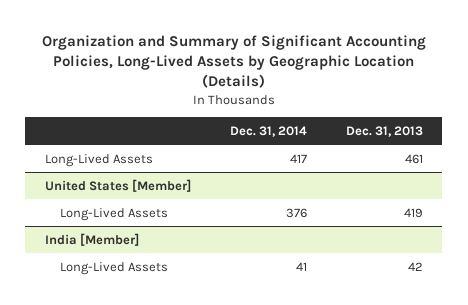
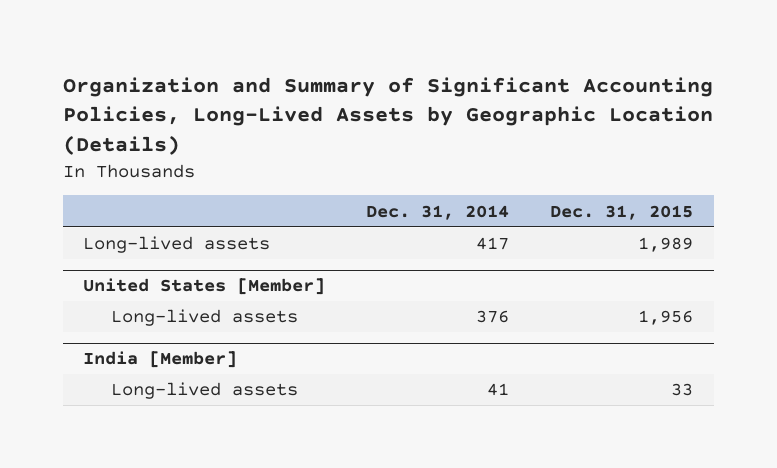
[345,125,423,137] Dec. 31, 2013 -> none
none -> [550,204,694,220] Dec. 31, 2015
[44,153,153,167] Long-Lived Assets -> [83,236,271,254] Long-lived assets
[59,207,168,221] Long-Lived Assets -> [110,309,298,327] Long-lived assets
[59,261,168,275] Long-Lived Assets -> [110,382,298,400] Long-lived assets

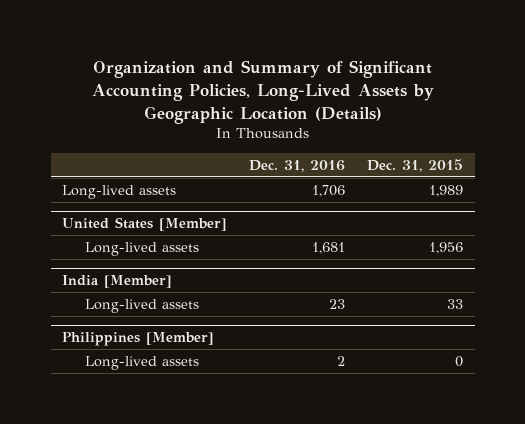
[366,204,510,220] Dec. 31, 2014 -> none
none -> [249,159,346,172] Dec. 31, 2016
none -> [61,332,214,347] Philippines [Member]
none -> [85,355,200,370] Long-lived assets

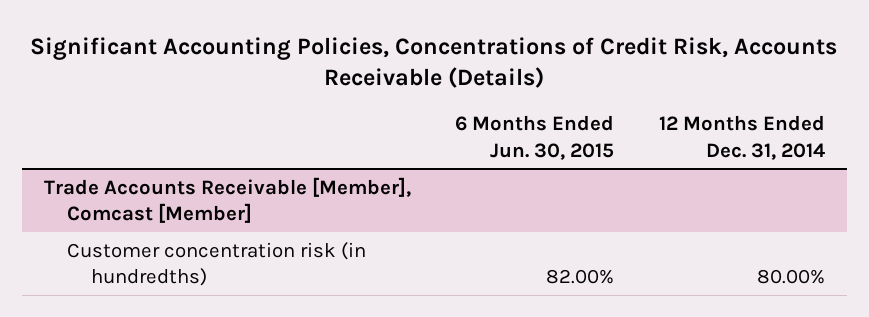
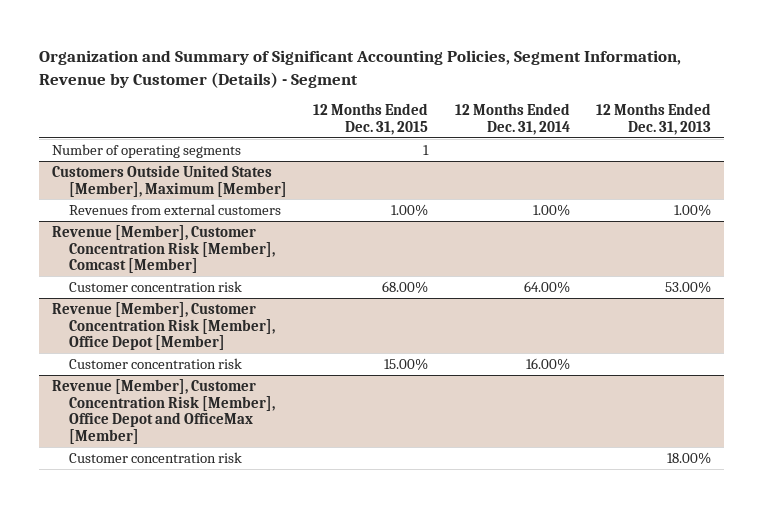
[30,36,838,89] Significant Accounting Policies, Concentrations of Credit Risk, Accounts Receivable (Details) -> [39,49,682,88] Organization and Summary of Significant Accounting Policies, Segment Information, Revenue by Customer (Details) - Segment
[455,115,615,160] 6 Months Ended Jun. 30, 2015 -> none
none -> [313,102,429,135] 12 Months Ended Dec. 31, 2015
none -> [596,102,712,135] 12 Months Ended Dec. 31, 2013
[44,176,412,224] Trade Accounts Receivable [Member], Comcast [Member] -> none
none -> [52,143,242,158] Number of operating segments
none -> [52,164,287,197] Customers Outside United States [Member], Maximum [Member]
none -> [68,203,281,215] Revenues from external customers
none -> [52,224,275,274] Revenue [Member], Customer Concentration Risk [Member], Comcast [Member]
[67,241,367,287] Customer concentration risk (in hundredths) -> [68,280,242,292] Customer concentration risk
[756,269,825,285] 80.00% -> [523,280,570,293] 64.00%
none -> [52,301,275,351] Revenue [Member], Customer Concentration Risk [Member], Office Depot [Member]
none -> [68,357,242,369] Customer concentration risk
none -> [52,378,275,445] Revenue [Member], Customer Concentration Risk [Member], Office Depot and OfficeMax [Member]
none -> [68,451,242,463] Customer concentration risk

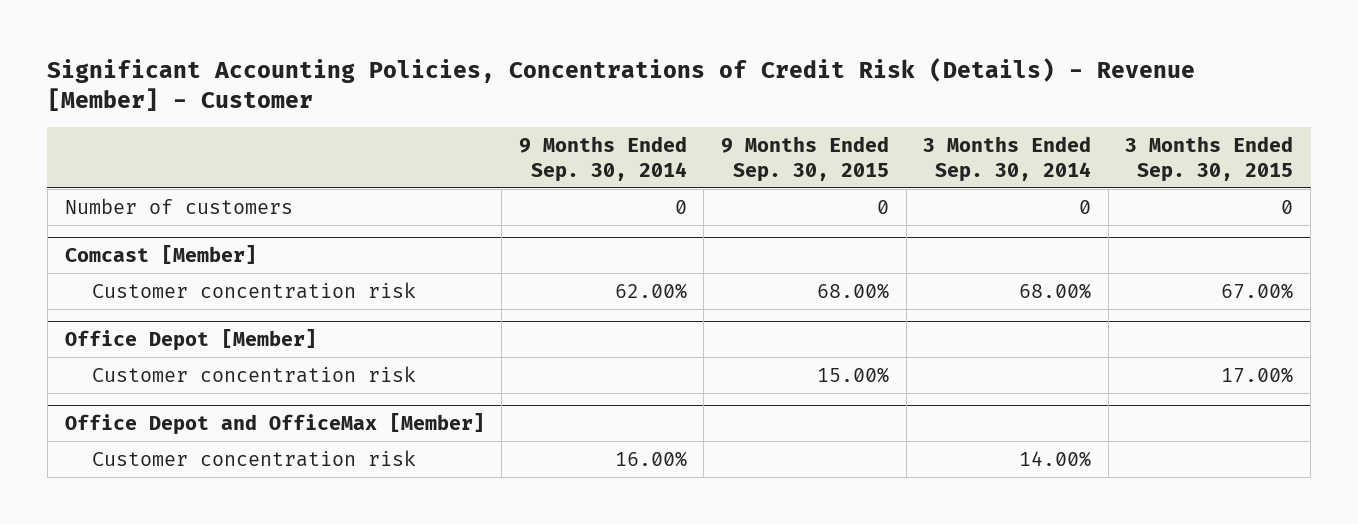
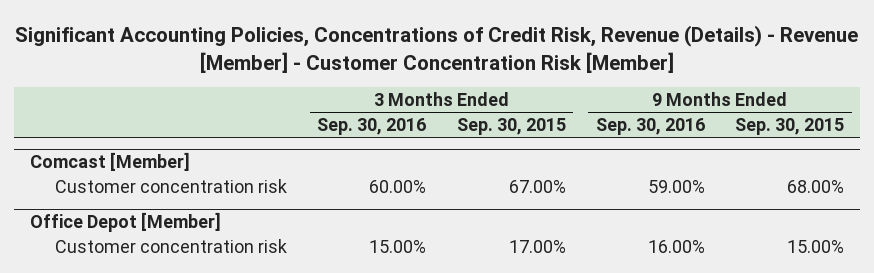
[47,57,1196,111] Significant Accounting Policies, Concentrations of Credit Risk (Details) - Revenue [Member] - Customer -> [14,25,858,73] Significant Accounting Policies, Concentrations of Credit Risk, Revenue (Details) - Revenue [Member] - Customer Concentration Risk [Member]
[518,135,687,182] 9 Months Ended Sep. 30, 2014 -> none
[923,135,1092,182] 3 Months Ended Sep. 30, 2014 -> none
none -> [317,118,427,136] Sep. 30, 2016
none -> [596,118,706,136] Sep. 30, 2016
[64,197,293,214] Number of customers -> none
[64,413,485,436] Office Depot and OfficeMax [Member] -> none
[91,449,416,467] Customer concentration risk -> none

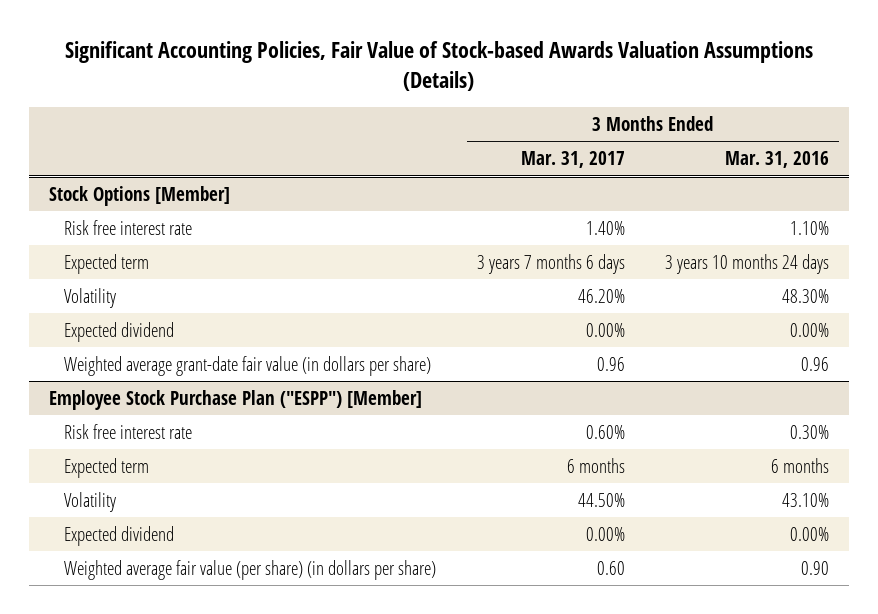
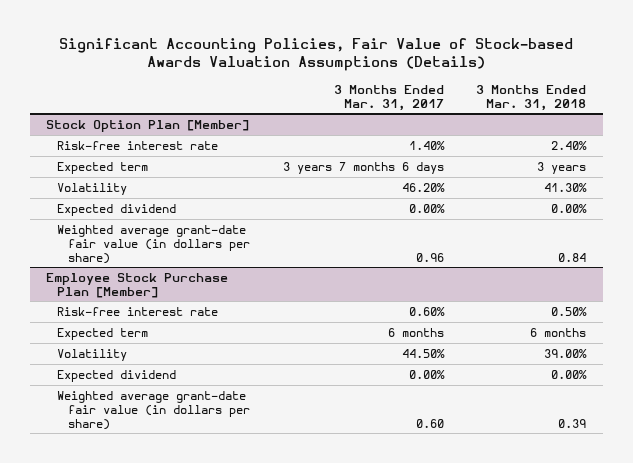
[725,151,830,169] Mar. 31, 2016 -> none
none -> [476,84,587,111] 3 Months Ended Mar. 31, 2018
[48,185,230,206] Stock Options [Member] -> [46,119,250,132] Stock Option Plan [Member]
[64,219,193,235] Risk free interest rate -> [57,140,219,150] Risk-free interest rate
[48,389,422,410] Employee Stock Purchase Plan ("ESPP") [Member] -> [46,272,229,298] Employee Stock Purchase Plan [Member]
[64,423,193,439] Risk free interest rate -> [57,306,219,316] Risk-free interest rate
[64,559,437,580] Weighted average fair value (per share) (in dollars per share) -> [57,390,251,430] Weighted average grant-date fair value (in dollars per share)

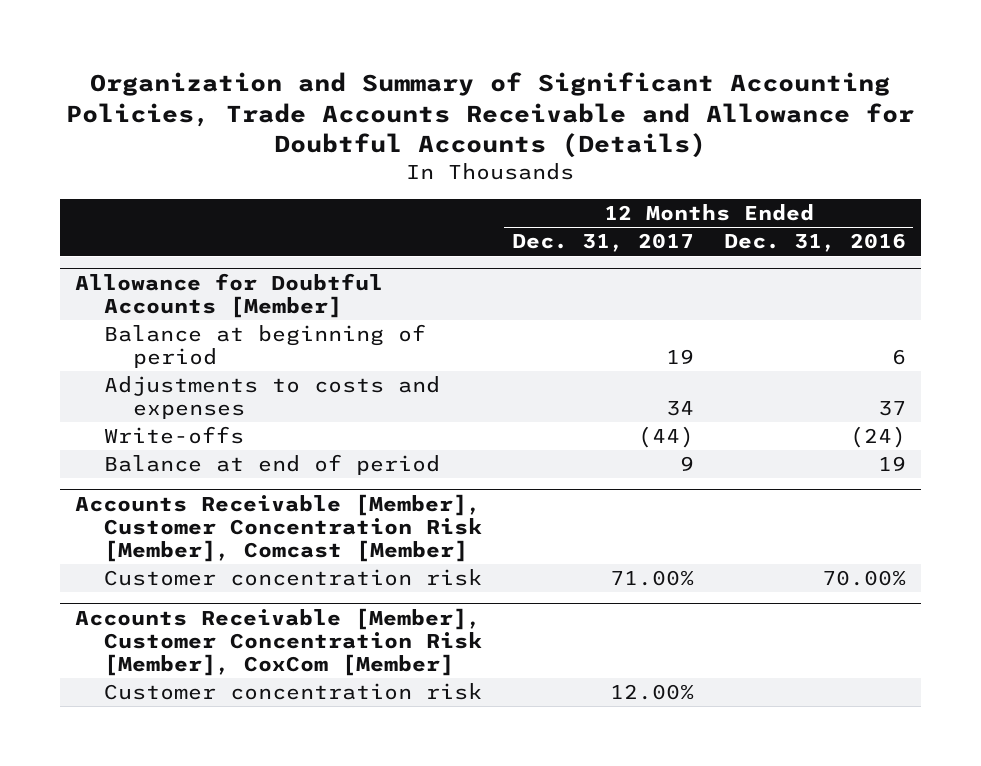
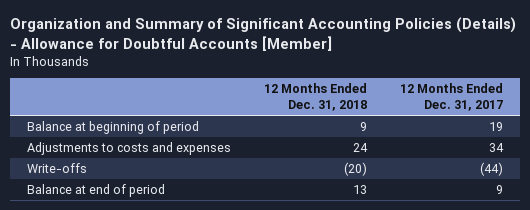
[66,71,915,159] Organization and Summary of Significant Accounting Policies, Trade Accounts Receivable and Allowance for Doubtful Accounts (Details) -> [10,17,517,51] Organization and Summary of Significant Accounting Policies (Details) - Allowance for Doubtful Accounts [Member]
[723,233,906,253] Dec. 31, 2016 -> none
none -> [264,82,368,111] 12 Months Ended Dec. 31, 2018
[75,272,384,318] Allowance for Doubtful Accounts [Member] -> none
[75,493,482,562] Accounts Receivable [Member], Customer Concentration Risk [Member], Comcast [Member] -> none
[103,569,482,587] Customer concentration risk -> none
[75,607,482,676] Accounts Receivable [Member], Customer Concentration Risk [Member], CoxCom [Member] -> none
[103,683,482,701] Customer concentration risk -> none

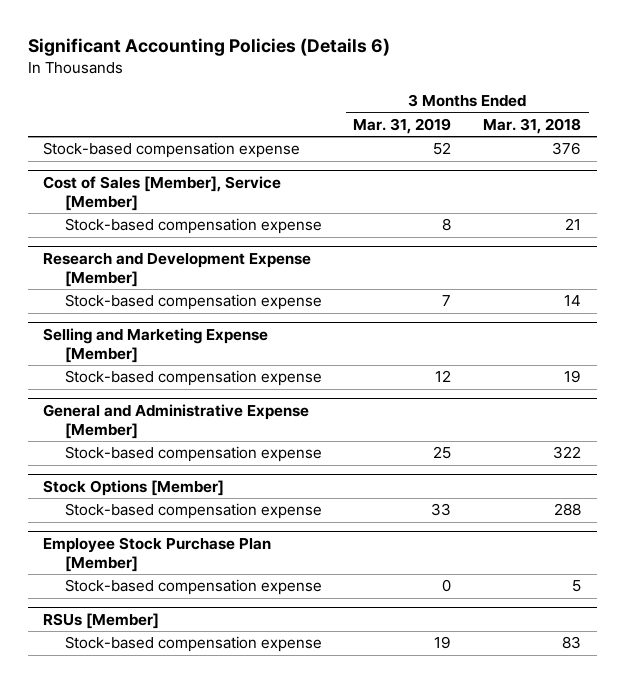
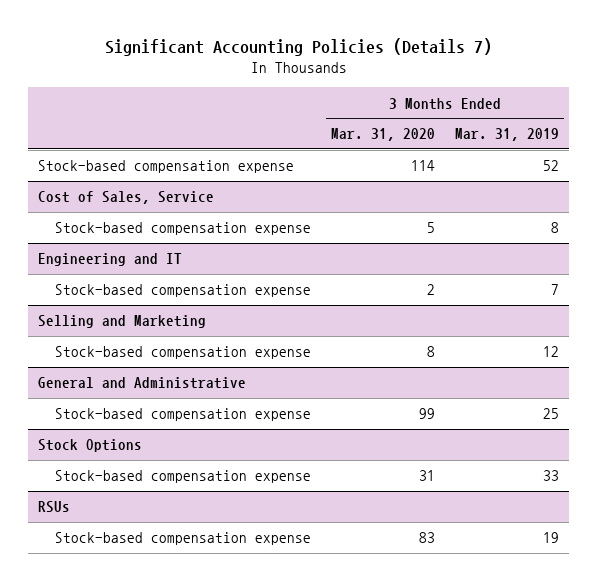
[27,37,390,56] Significant Accounting Policies (Details 6) -> [104,37,492,56] Significant Accounting Policies (Details 7)
[482,117,581,134] Mar. 31, 2018 -> none
none -> [331,128,436,142] Mar. 31, 2020
[43,175,282,211] Cost of Sales [Member], Service [Member] -> [37,191,214,205] Cost of Sales, Service
[43,252,312,287] Research and Development Expense [Member] -> [37,253,182,267] Engineering and IT
[43,327,269,363] Selling and Marketing Expense [Member] -> [37,315,206,329] Selling and Marketing
[43,403,310,439] General and Administrative Expense [Member] -> [37,377,246,390] General and Administrative
[43,479,225,496] Stock Options [Member] -> [37,439,142,453] Stock Options
[43,536,272,572] Employee Stock Purchase Plan [Member] -> none
[64,579,322,596] Stock-based compensation expense -> none
[43,612,160,629] RSUs [Member] -> [37,501,70,514] RSUs

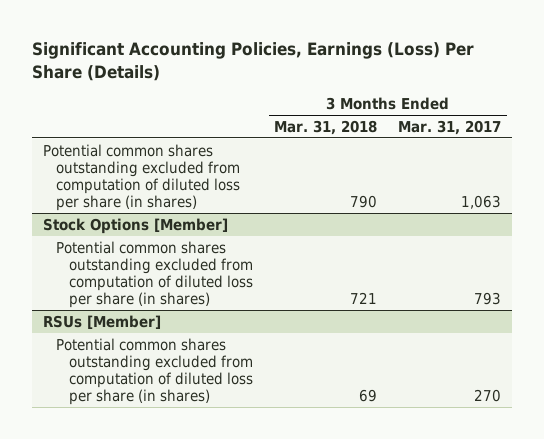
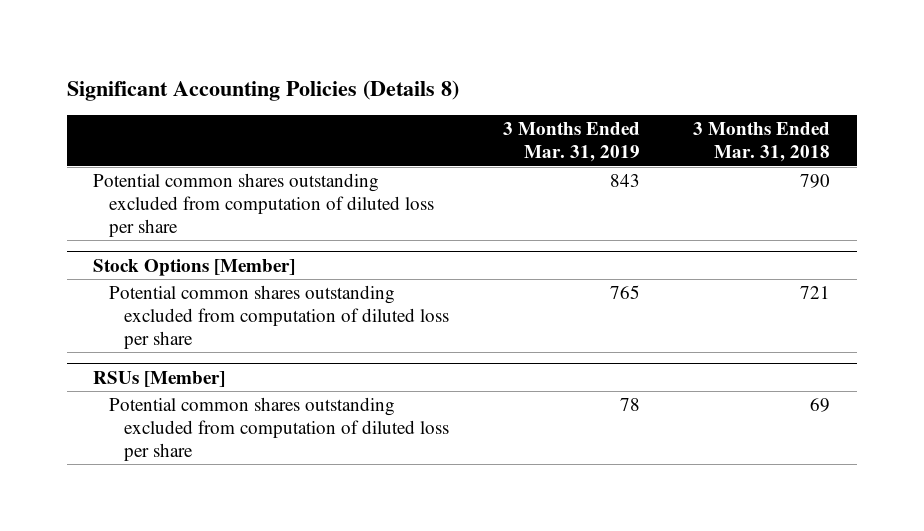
[32,41,475,81] Significant Accounting Policies, Earnings (Loss) Per Share (Details) -> [66,80,459,102] Significant Accounting Policies (Details 8)
[398,119,502,135] Mar. 31, 2017 -> none
none -> [502,122,640,163] 3 Months Ended Mar. 31, 2019
[42,143,240,212] Potential common shares outstanding excluded from computation of diluted loss per share (in shares) -> [93,173,434,237] Potential common shares outstanding excluded from computation of diluted loss per share
[55,240,253,309] Potential common shares outstanding excluded from computation of diluted loss per share (in shares) -> [108,285,450,349] Potential common shares outstanding excluded from computation of diluted loss per share
[55,337,253,406] Potential common shares outstanding excluded from computation of diluted loss per share (in shares) -> [108,397,450,461] Potential common shares outstanding excluded from computation of diluted loss per share

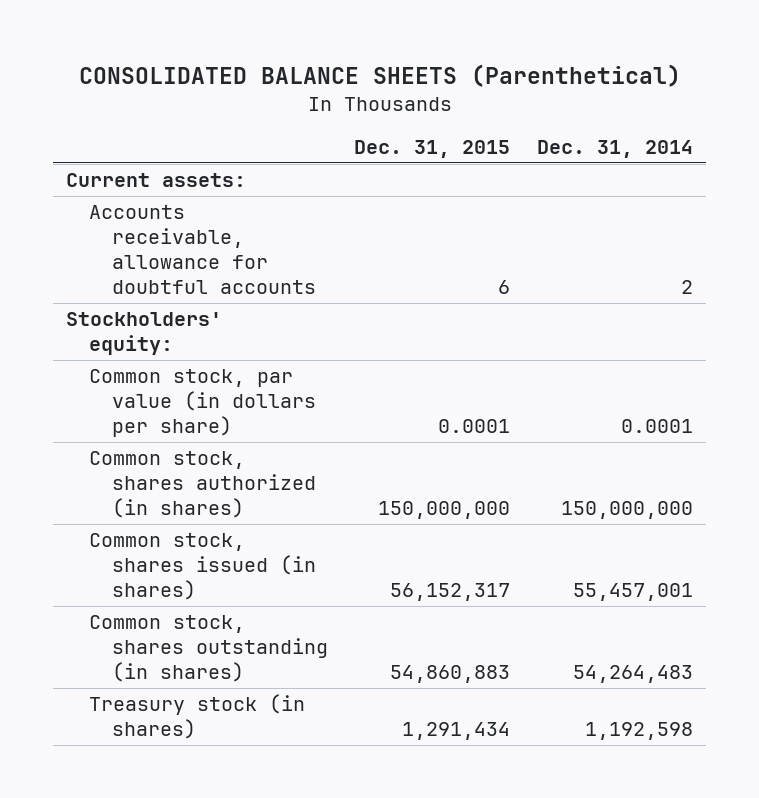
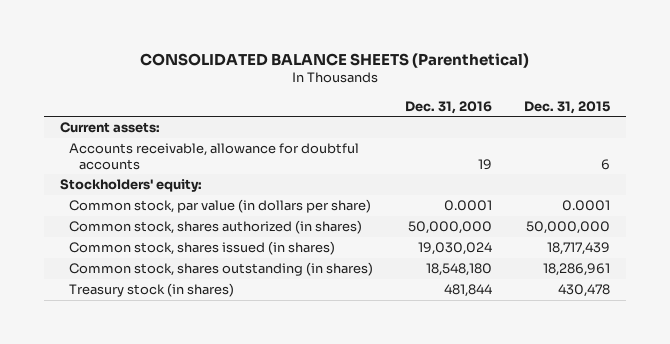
[536,139,693,158] Dec. 31, 2014 -> none
none -> [405,100,493,114] Dec. 31, 2016
[378,501,511,520] 150,000,000 -> [525,221,610,235] 50,000,000
[390,583,511,602] 56,152,317 -> [546,242,610,256] 18,717,439
[390,665,511,684] 54,860,883 -> [542,263,610,277] 18,286,961
[402,722,511,741] 1,291,434 -> [557,284,610,298] 430,478

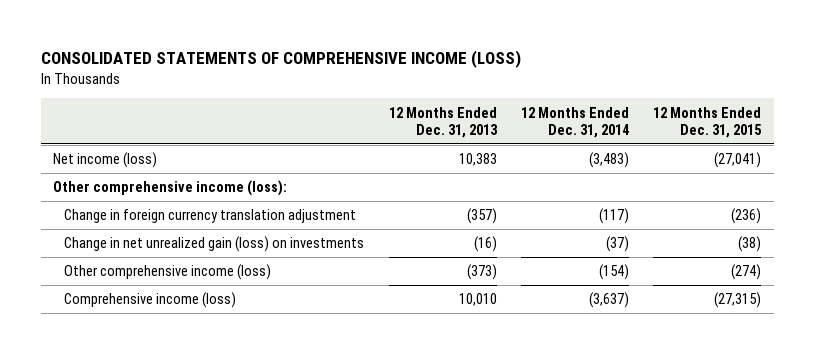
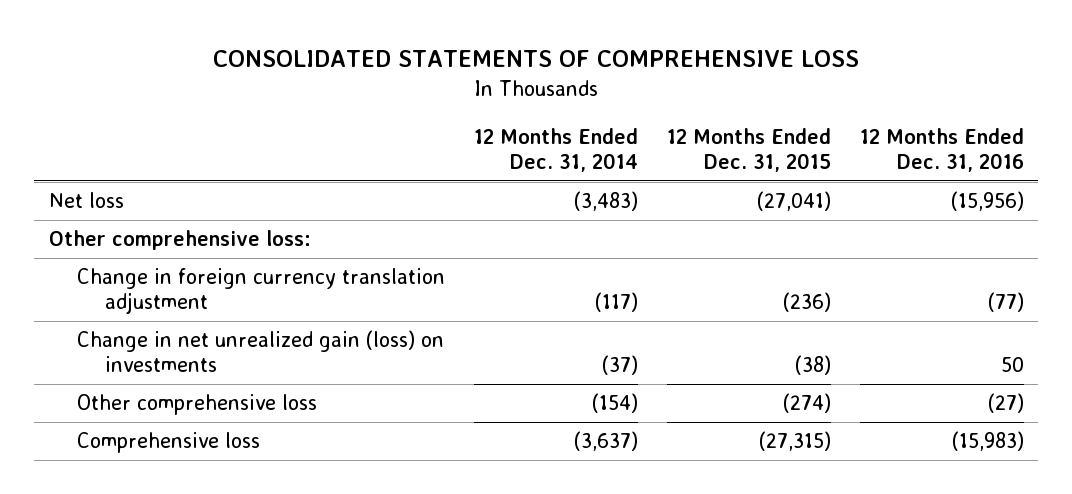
[41,49,522,68] CONSOLIDATED STATEMENTS OF COMPREHENSIVE INCOME (LOSS) -> [213,50,860,68] CONSOLIDATED STATEMENTS OF COMPREHENSIVE LOSS
[388,106,498,139] 12 Months Ended Dec. 31, 2013 -> none
none -> [859,128,1024,172] 12 Months Ended Dec. 31, 2016
[53,152,158,169] Net income (loss) -> [48,192,124,209] Net loss
[53,180,288,197] Other comprehensive income (loss): -> [48,230,311,251] Other comprehensive loss:
[64,264,272,281] Other comprehensive income (loss) -> [76,394,317,416] Other comprehensive loss
[64,292,237,309] Comprehensive income (loss) -> [76,432,260,454] Comprehensive loss

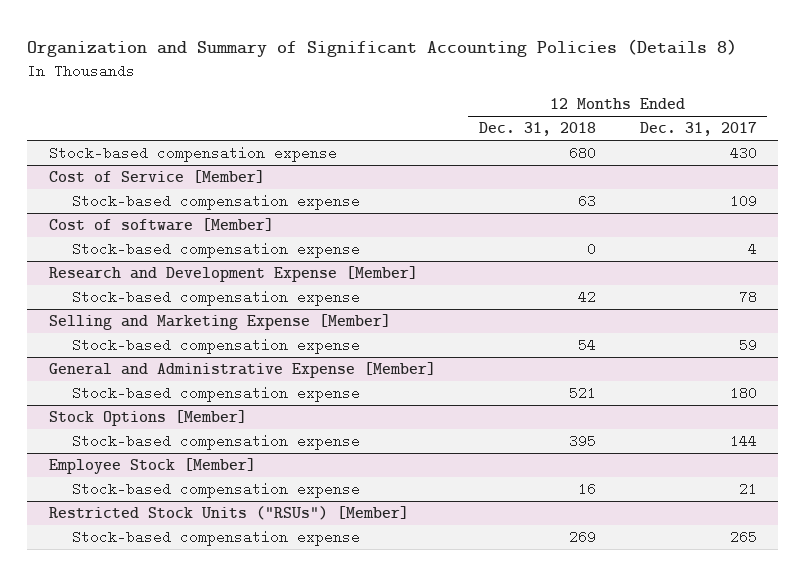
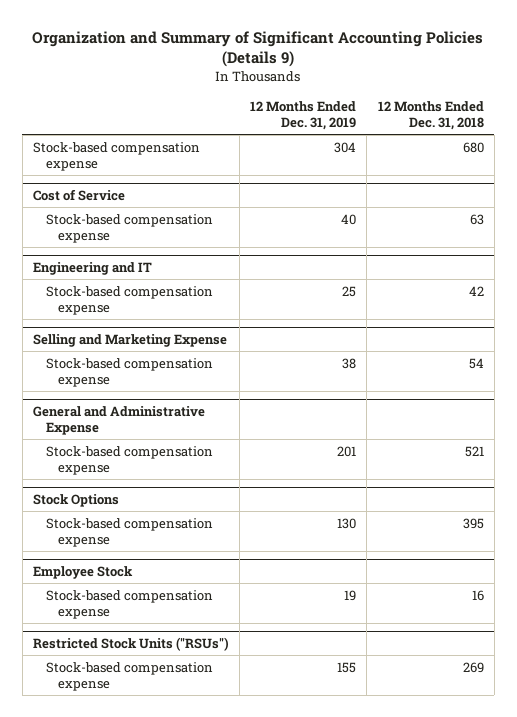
[27,39,738,58] Organization and Summary of Significant Accounting Policies (Details 8) -> [32,30,484,68] Organization and Summary of Significant Accounting Policies (Details 9)
[639,122,757,137] Dec. 31, 2017 -> none
none -> [250,100,357,130] 12 Months Ended Dec. 31, 2019
[48,170,265,184] Cost of Service [Member] -> [32,188,125,201] Cost of Service
[48,218,274,232] Cost of software [Member] -> none
[72,242,361,259] Stock-based compensation expense -> none
[48,266,418,283] Research and Development Expense [Member] -> [32,261,152,275] Engineering and IT
[48,314,391,331] Selling and Marketing Expense [Member] -> [32,333,227,347] Selling and Marketing Expense
[48,362,436,379] General and Administrative Expense [Member] -> [32,405,205,436] General and Administrative Expense
[48,410,247,427] Stock Options [Member] -> [32,493,119,507] Stock Options
[48,458,256,475] Employee Stock [Member] -> [32,565,133,579] Employee Stock
[48,506,409,521] Restricted Stock Units ("RSUs") [Member] -> [32,636,229,651] Restricted Stock Units ("RSUs")

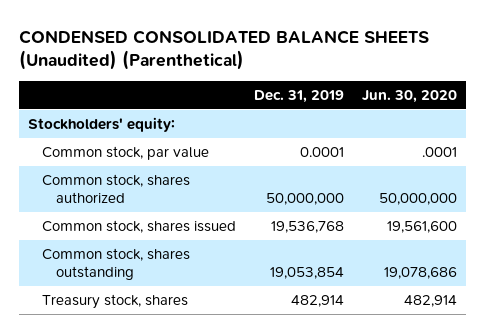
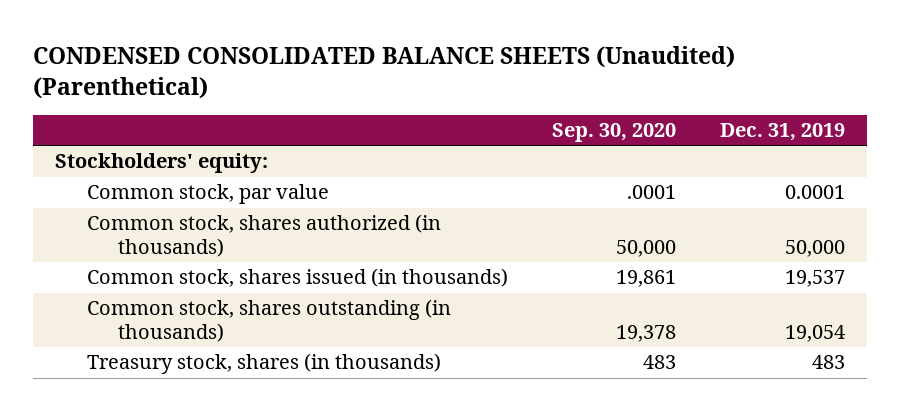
[361,90,457,104] Jun. 30, 2020 -> none
none -> [551,123,676,143] Sep. 30, 2020
[42,173,191,204] Common stock, shares authorized -> [86,214,441,257] Common stock, shares authorized (in thousands)
[266,193,345,206] 50,000,000 -> [784,239,845,257] 50,000
[42,219,237,233] Common stock, shares issued -> [86,268,508,288] Common stock, shares issued (in thousands)
[271,220,345,233] 19,536,768 -> [784,270,845,288] 19,537
[42,247,191,281] Common stock, shares outstanding -> [86,299,451,342] Common stock, shares outstanding (in thousands)
[270,267,345,280] 19,053,854 -> [784,324,845,342] 19,054
[42,293,189,309] Treasury stock, shares -> [86,353,441,375] Treasury stock, shares (in thousands)
[291,294,345,307] 482,914 -> [811,355,845,370] 483

